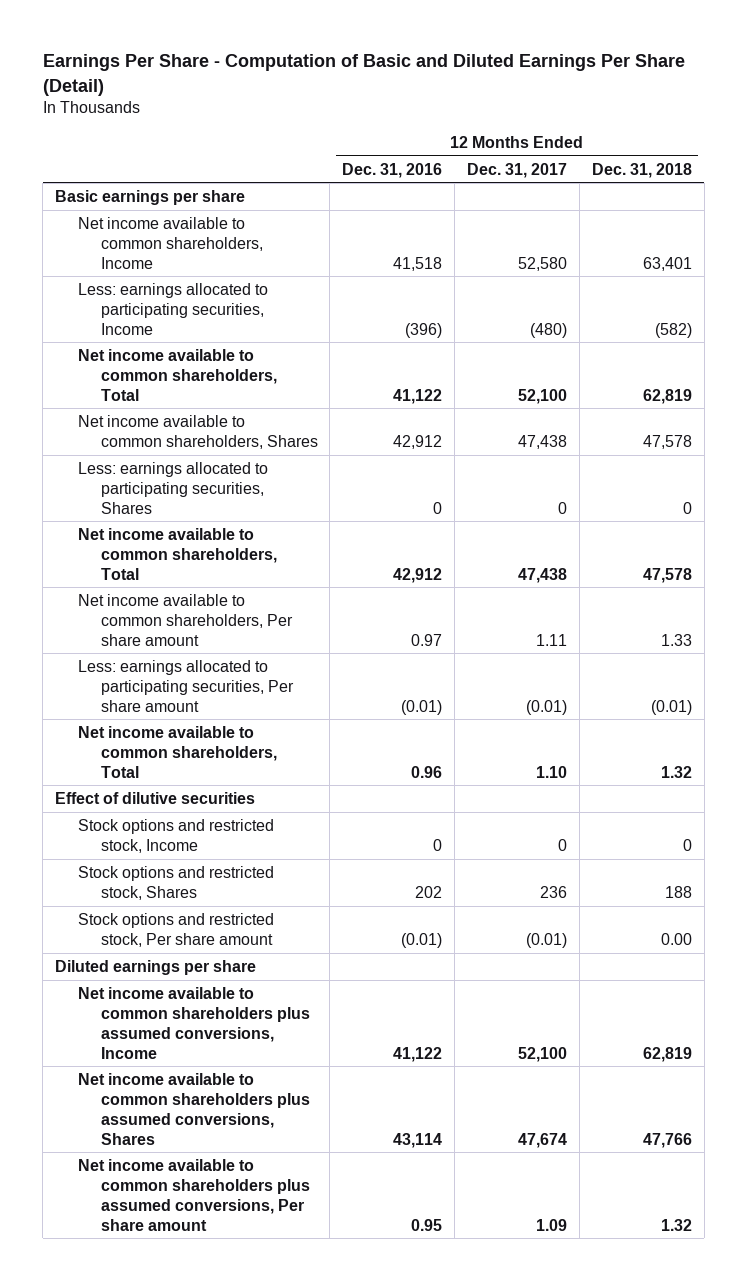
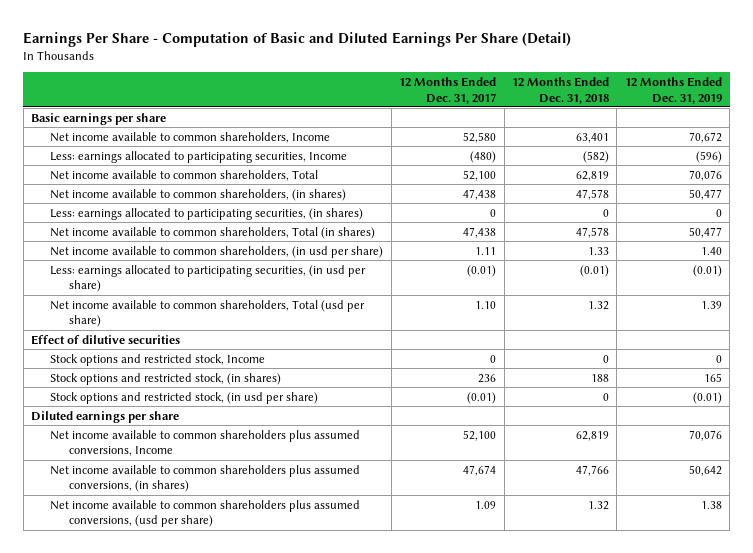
[342,162,443,178] Dec. 31, 2016 -> none
none -> [624,76,722,104] 12 Months Ended Dec. 31, 2019
[77,414,318,449] Net income available to common shareholders, Shares -> [50,188,347,201] Net income available to common shareholders, (in shares)
[77,461,268,514] Less: earnings allocated to participating securities, Shares -> [50,207,364,220] Less: earnings allocated to participating securities, (in shares)
[77,527,277,580] Net income available to common shareholders, Total -> [50,226,376,239] Net income available to common shareholders, Total (in shares)
[77,593,293,646] Net income available to common shareholders, Per share amount -> [50,245,384,258] Net income available to common shareholders, (in usd per share)
[77,659,294,712] Less: earnings allocated to participating securities, Per share amount -> [50,264,367,293] Less: earnings allocated to participating securities, (in usd per share)
[77,725,277,778] Net income available to common shareholders, Total -> [50,299,366,328] Net income available to common shareholders, Total (usd per share)
[77,865,274,900] Stock options and restricted stock, Shares -> [50,372,282,385] Stock options and restricted stock, (in shares)
[77,912,274,947] Stock options and restricted stock, Per share amount -> [50,391,319,404] Stock options and restricted stock, (in usd per share)
[660,932,692,945] 0.00 -> [602,392,609,401] 0
[77,1072,310,1145] Net income available to common shareholders plus assumed conversions, Shares -> [50,464,361,493] Net income available to common shareholders plus assumed conversions, (in shares)
[77,1158,310,1231] Net income available to common shareholders plus assumed conversions, Per share amount -> [50,499,361,528] Net income available to common shareholders plus assumed conversions, (usd per share)

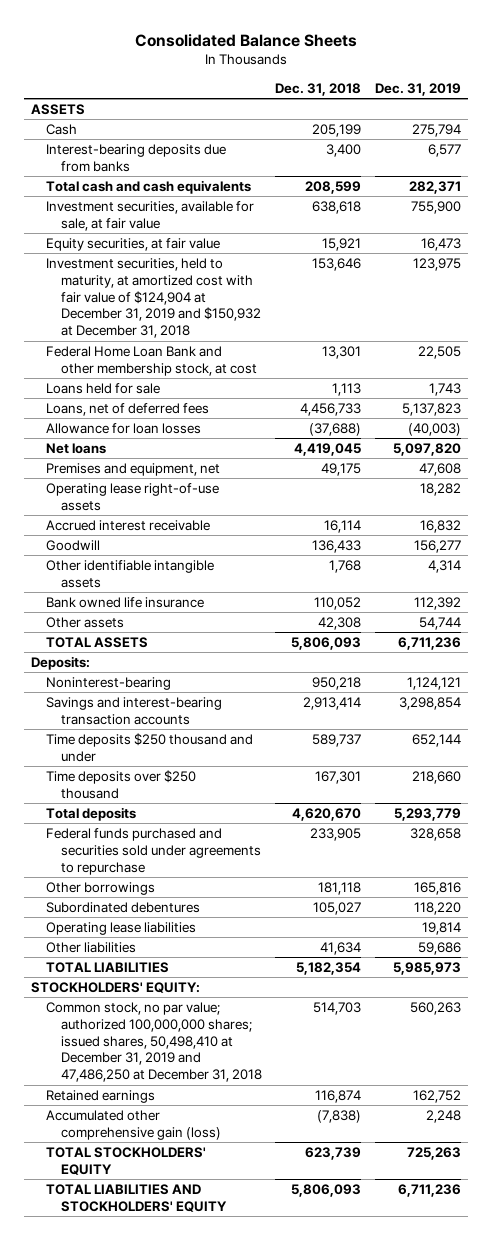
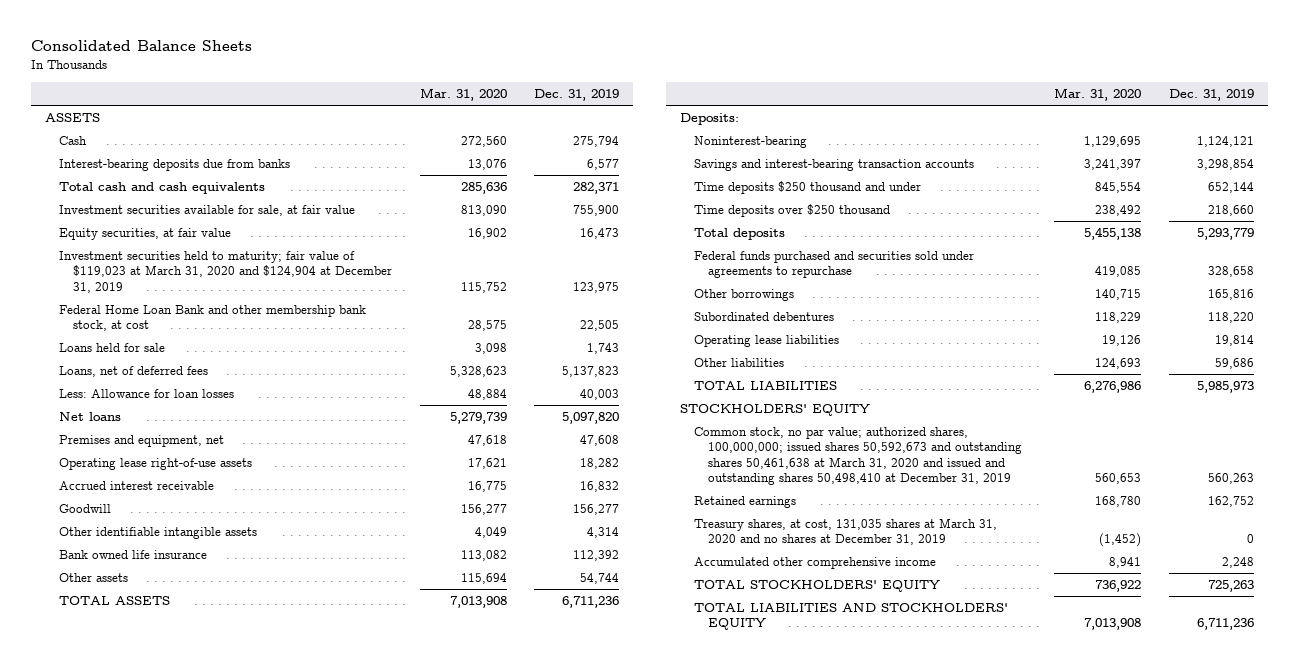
[275,82,362,96] Dec. 31, 2018 -> none
none -> [419,88,507,102] Mar. 31, 2020
[45,200,254,231] Investment securities, available for sale, at fair value -> [58,205,355,217] Investment securities available for sale, at fair value
[45,257,261,339] Investment securities, held to maturity, at amortized cost with fair value of $124,904 at December 31, 2019 and $150,932 at December 31, 2018 -> [58,251,392,293] Investment securities held to maturity; fair value of $119,023 at March 31, 2020 and $124,904 at December 31, 2019
[45,345,257,376] Federal Home Loan Bank and other membership stock, at cost -> [58,305,366,332] Federal Home Loan Bank and other membership bank stock, at cost
[45,422,201,434] Allowance for loan losses -> [58,389,234,399] Less: Allowance for loan losses
[408,422,462,436] (40,003) -> [580,389,620,401] 40,003
[31,981,201,993] STOCKHOLDERS' EQUITY: -> [679,404,870,417] STOCKHOLDERS' EQUITY
[45,1001,262,1083] Common stock, no par value; authorized 100,000,000 shares; issued shares, 50,498,410 at December 31, 2019 and 47,486,250 at December 31, 2018 -> [693,427,1022,485] Common stock, no par value; authorized shares, 100,000,000; issued shares 50,592,673 and outstanding shares 50,461,638 at March 31, 2020 and issued and outstanding shares 50,498,410 at December 31, 2019
none -> [693,518,997,546] Treasury shares, at cost, 131,035 shares at March 31, 2020 and no shares at December 31, 2019
[45,1109,221,1140] Accumulated other comprehensive gain (loss) -> [693,557,936,570] Accumulated other comprehensive income

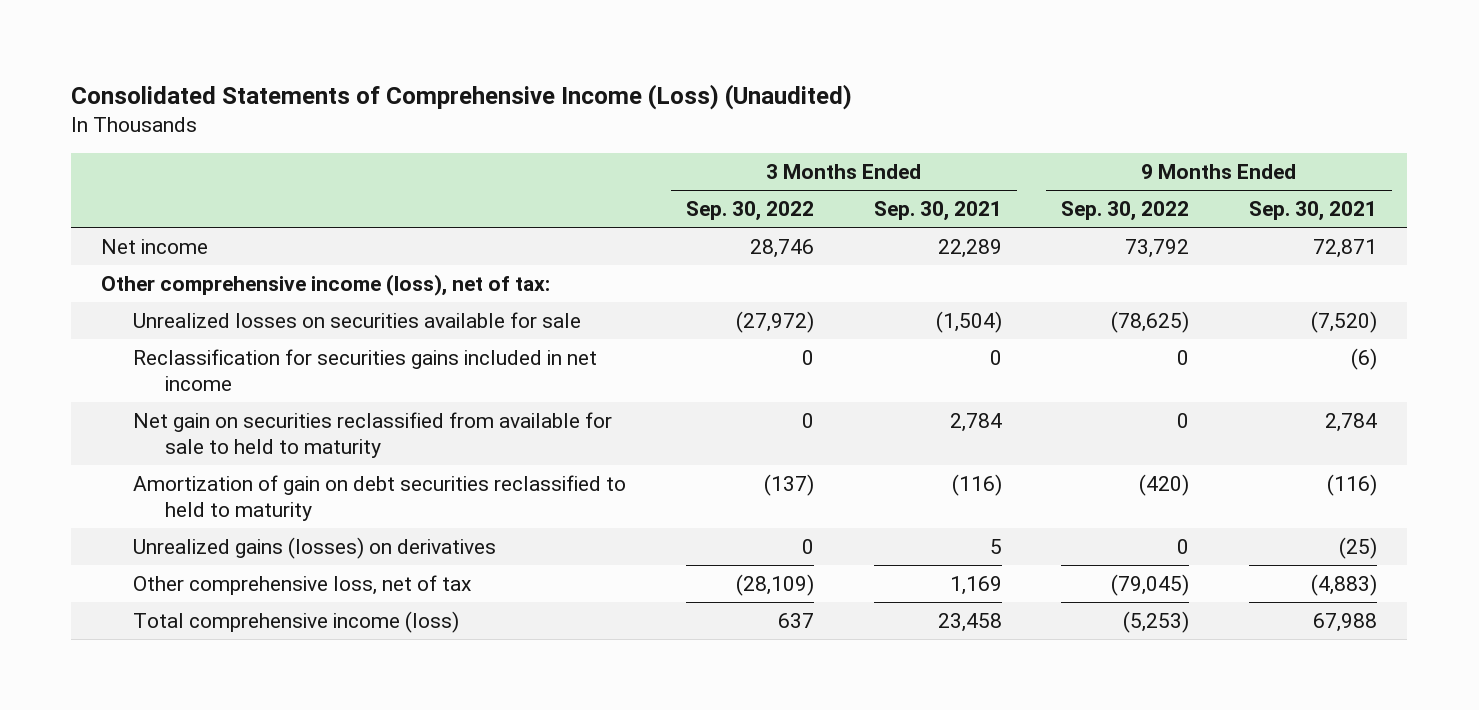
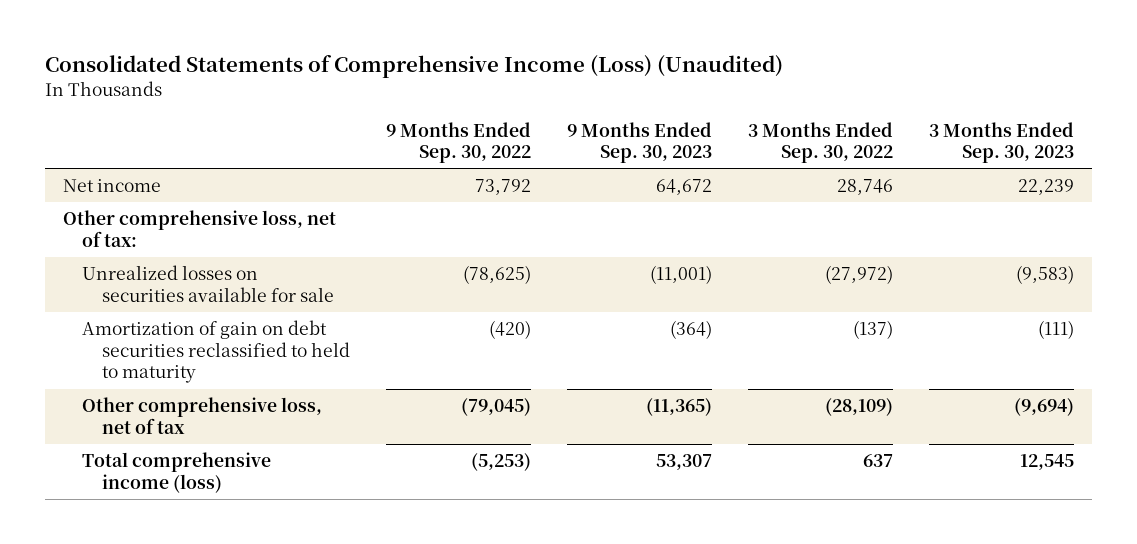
[873,201,1002,222] Sep. 30, 2021 -> none
[1249,201,1378,222] Sep. 30, 2021 -> none
none -> [567,121,713,164] 9 Months Ended Sep. 30, 2023
none -> [929,121,1075,164] 3 Months Ended Sep. 30, 2023
[101,274,551,297] Other comprehensive income (loss), net of tax: -> [62,209,336,247] Other comprehensive loss, net of tax:
[133,349,598,392] Reclassification for securities gains included in net income -> none
[133,412,613,459] Net gain on securities reclassified from available for sale to held to maturity -> none
[133,537,497,560] Unrealized gains (losses) on derivatives -> none

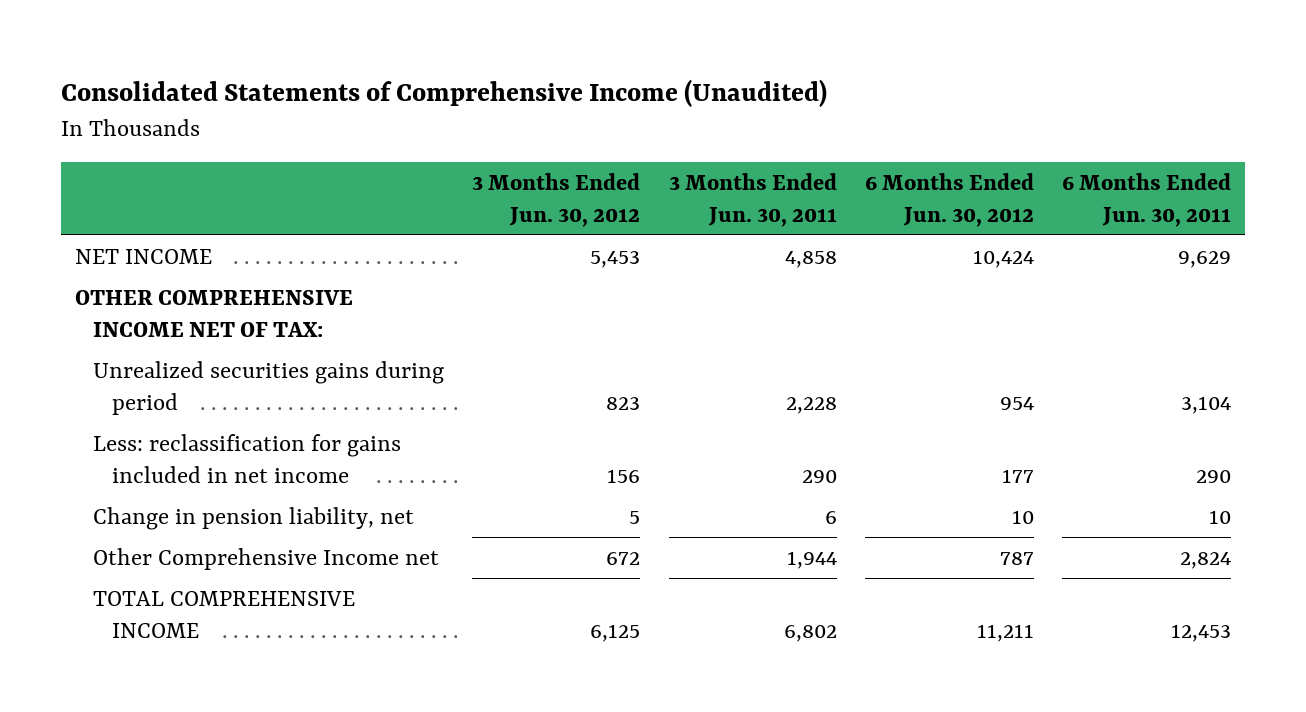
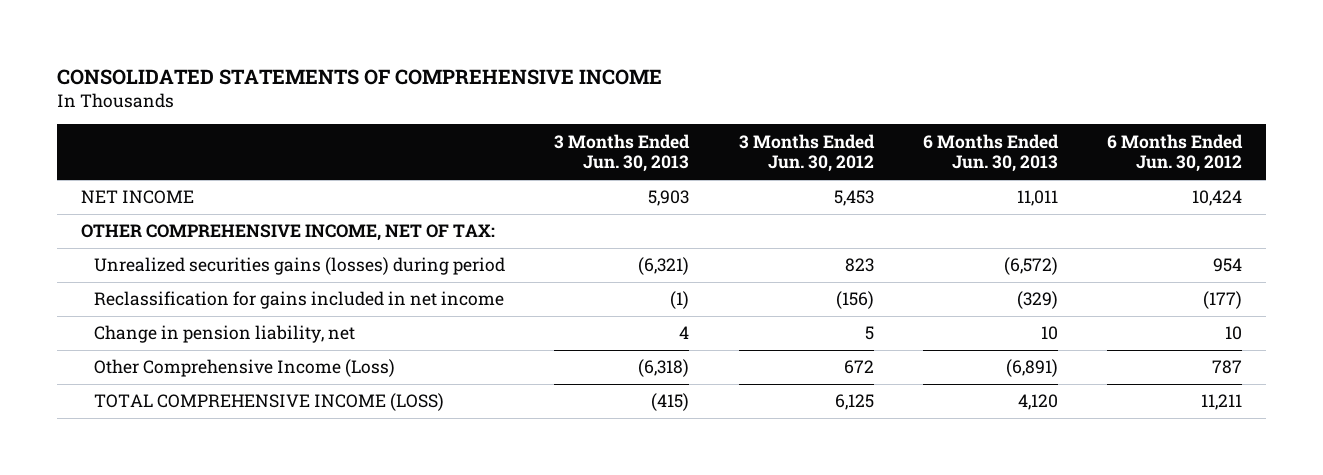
[60,79,827,108] Consolidated Statements of Comprehensive Income (Unaudited) -> [56,68,662,85] CONSOLIDATED STATEMENTS OF COMPREHENSIVE INCOME
[668,172,837,227] 3 Months Ended Jun. 30, 2011 -> none
[1061,172,1231,227] 6 Months Ended Jun. 30, 2011 -> none
none -> [554,133,691,173] 3 Months Ended Jun. 30, 2013
none -> [922,133,1059,173] 6 Months Ended Jun. 30, 2013
[74,289,353,337] OTHER COMPREHENSIVE INCOME NET OF TAX: -> [81,224,496,242] OTHER COMPREHENSIVE INCOME, NET OF TAX:
[93,360,445,415] Unrealized securities gains during period -> [94,257,506,276] Unrealized securities gains (losses) during period
[93,433,402,483] Less: reclassification for gains included in net income -> [94,291,505,310] Reclassification for gains included in net income
[607,468,641,483] 156 -> [835,291,874,310] (156)
[1001,468,1034,483] 177 -> [1202,291,1242,310] (177)
[93,547,440,570] Other Comprehensive Income net -> [94,359,396,378] Other Comprehensive Income (Loss)
[93,590,356,638] TOTAL COMPREHENSIVE INCOME -> [94,393,445,412] TOTAL COMPREHENSIVE INCOME (LOSS)

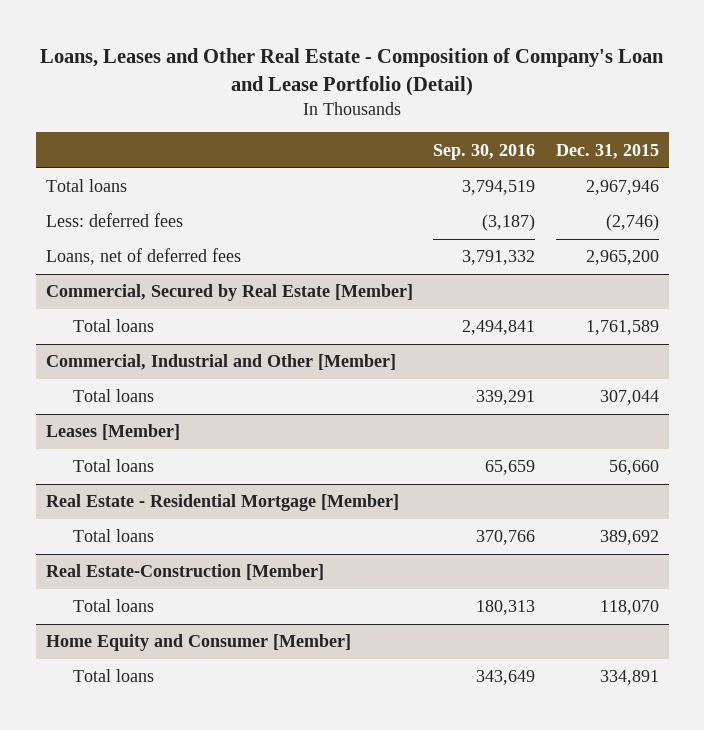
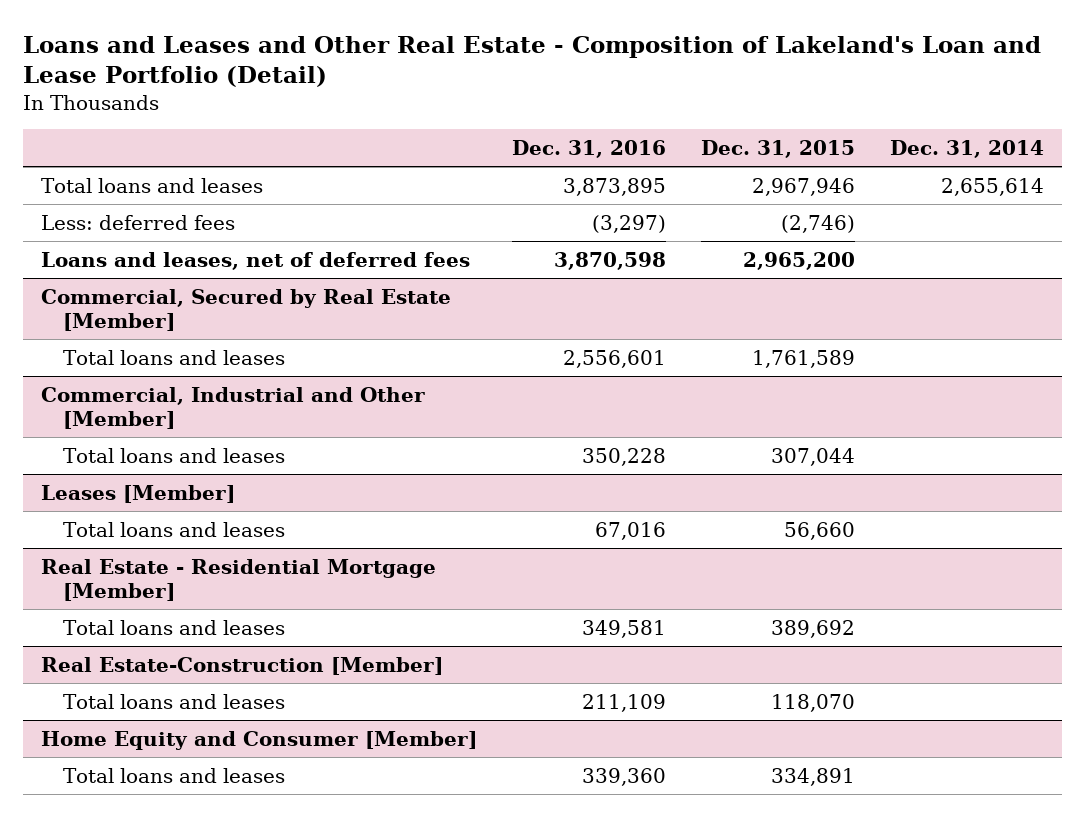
[40,48,665,96] Loans, Leases and Other Real Estate - Composition of Company's Loan and Lease Portfolio (Detail) -> [23,36,1042,88] Loans and Leases and Other Real Estate - Composition of Lakeland's Loan and Lease Portfolio (Detail)
[433,143,536,160] Sep. 30, 2016 -> none
none -> [512,139,667,158] Dec. 31, 2016
none -> [890,139,1045,158] Dec. 31, 2014
[45,179,127,193] Total loans -> [40,177,263,193] Total loans and leases
[45,248,241,266] Loans, net of deferred fees -> [40,251,470,270] Loans and leases, net of deferred fees
[73,319,155,333] Total loans -> [63,349,286,365] Total loans and leases
[73,389,155,403] Total loans -> [63,447,286,463] Total loans and leases
[73,459,155,473] Total loans -> [63,521,286,537] Total loans and leases
[73,529,155,543] Total loans -> [63,619,286,635] Total loans and leases
[73,599,155,613] Total loans -> [63,693,286,709] Total loans and leases
[73,669,155,683] Total loans -> [63,767,286,783] Total loans and leases

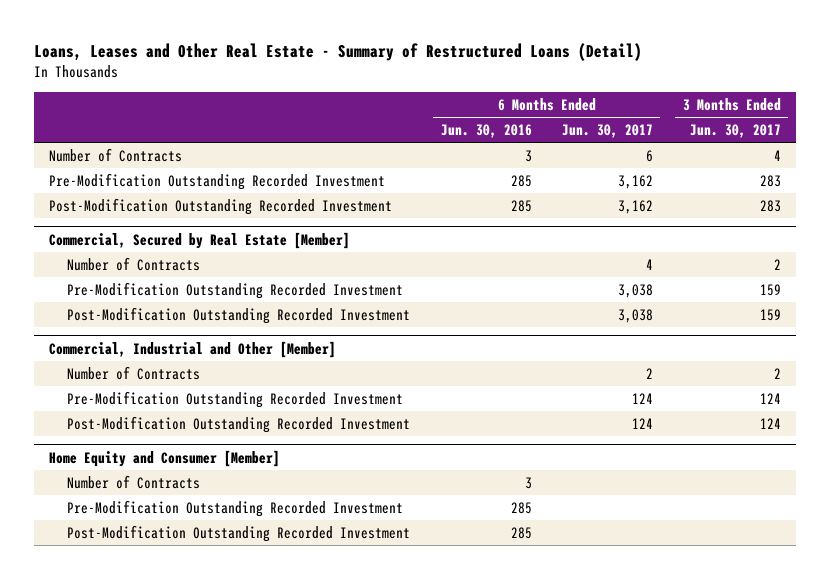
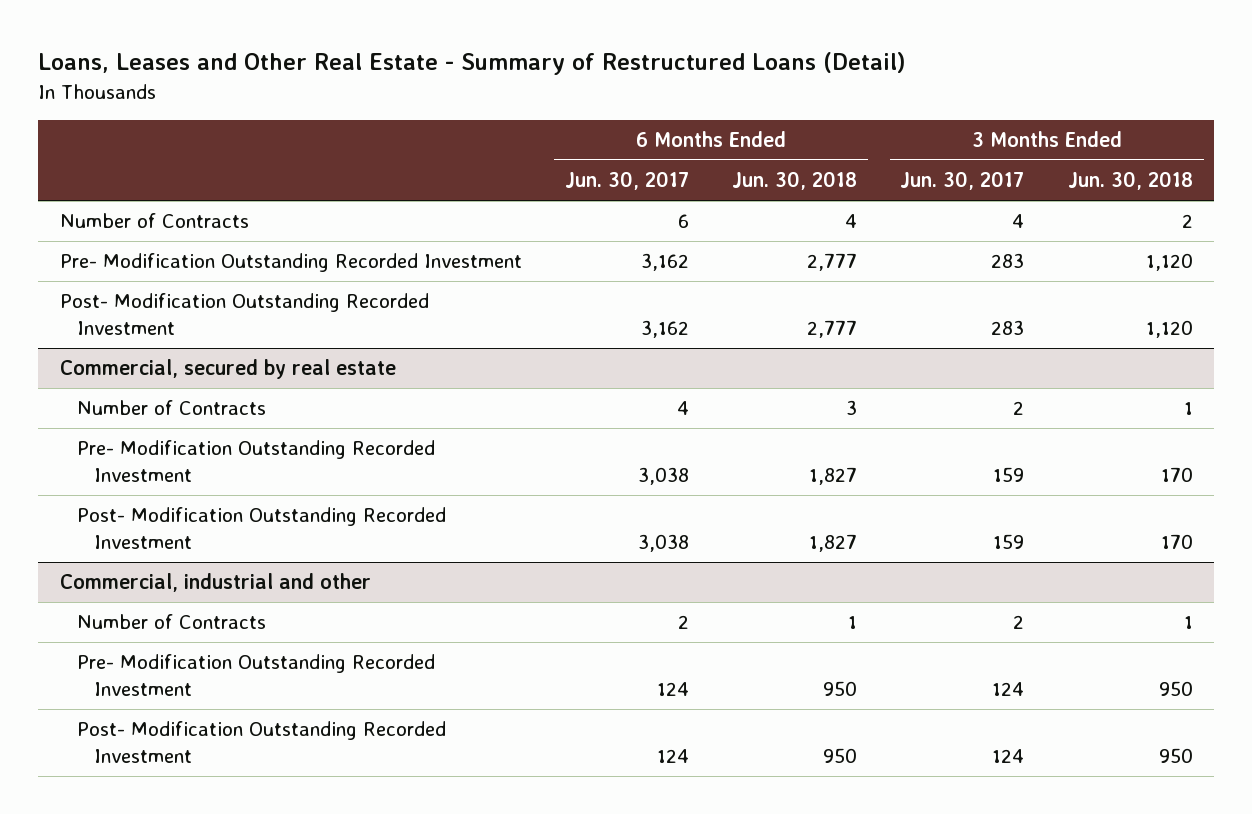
[440,123,532,138] Jun. 30, 2016 -> none
none -> [732,171,858,191] Jun. 30, 2018
none -> [1067,171,1193,191] Jun. 30, 2018
[49,172,386,190] Pre-Modification Outstanding Recorded Investment -> [59,253,522,273] Pre- Modification Outstanding Recorded Investment
[49,197,393,215] Post-Modification Outstanding Recorded Investment -> [59,293,429,335] Post- Modification Outstanding Recorded Investment
[49,231,351,249] Commercial, Secured by Real Estate [Member] -> [59,359,396,380] Commercial, secured by real estate
[67,281,404,299] Pre-Modification Outstanding Recorded Investment -> [76,440,435,482] Pre- Modification Outstanding Recorded Investment
[67,306,411,324] Post-Modification Outstanding Recorded Investment -> [76,507,446,549] Post- Modification Outstanding Recorded Investment
[49,340,337,358] Commercial, Industrial and Other [Member] -> [59,573,371,593] Commercial, industrial and other
[49,449,281,467] Home Equity and Consumer [Member] -> none
[67,474,201,489] Number of Contracts -> none
[67,499,404,517] Pre-Modification Outstanding Recorded Investment -> none
[67,524,411,542] Post-Modification Outstanding Recorded Investment -> none
[67,390,404,408] Pre-Modification Outstanding Recorded Investment -> [76,654,435,696] Pre- Modification Outstanding Recorded Investment
[67,415,411,433] Post-Modification Outstanding Recorded Investment -> [76,721,446,763] Post- Modification Outstanding Recorded Investment

